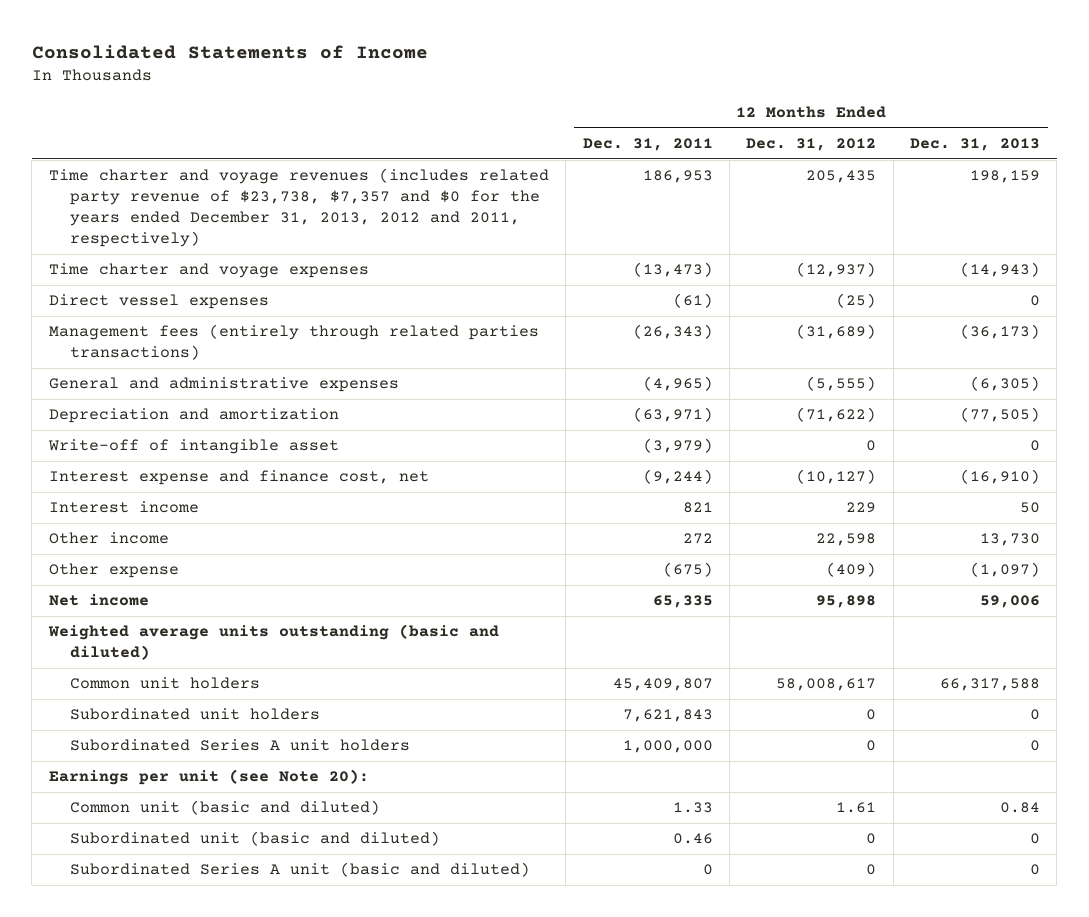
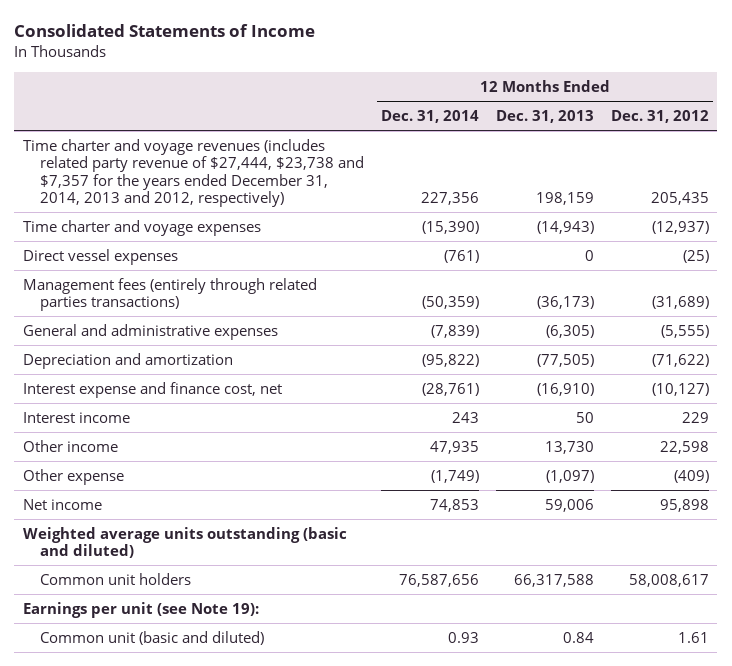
[582,138,713,152] Dec. 31, 2011 -> none
none -> [380,110,479,124] Dec. 31, 2014
[48,168,549,248] Time charter and voyage revenues (includes related party revenue of $23,738, $7,357 and $0 for the years ended December 31, 2013, 2012 and 2011, respectively) -> [22,138,365,207] Time charter and voyage revenues (includes related party revenue of $27,444, $23,738 and $7,357 for the years ended December 31, 2014, 2013 and 2012, respectively)
[47,439,339,455] Write-off of intangible asset -> none
[69,708,320,721] Subordinated unit holders -> none
[69,739,410,752] Subordinated Series A unit holders -> none
[48,769,369,786] Earnings per unit (see Note 20): -> [22,601,259,618] Earnings per unit (see Note 19):
[69,831,440,847] Subordinated unit (basic and diluted) -> none
[69,862,530,878] Subordinated Series A unit (basic and diluted) -> none

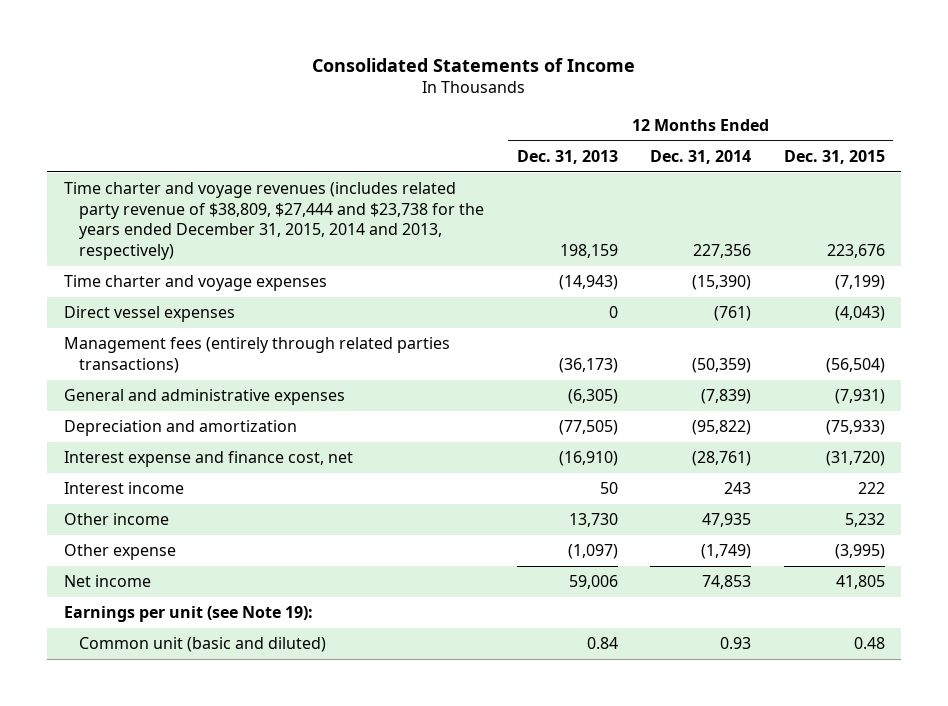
[610,110,709,124] Dec. 31, 2012 -> none
none -> [783,149,885,164] Dec. 31, 2015
[22,138,365,207] Time charter and voyage revenues (includes related party revenue of $27,444, $23,738 and $7,357 for the years ended December 31, 2014, 2013 and 2012, respectively) -> [63,182,485,260] Time charter and voyage revenues (includes related party revenue of $38,809, $27,444 and $23,738 for the years ended December 31, 2015, 2014 and 2013, respectively)
[22,526,347,559] Weighted average units outstanding (basic and diluted) -> none
[40,572,192,585] Common unit holders -> none

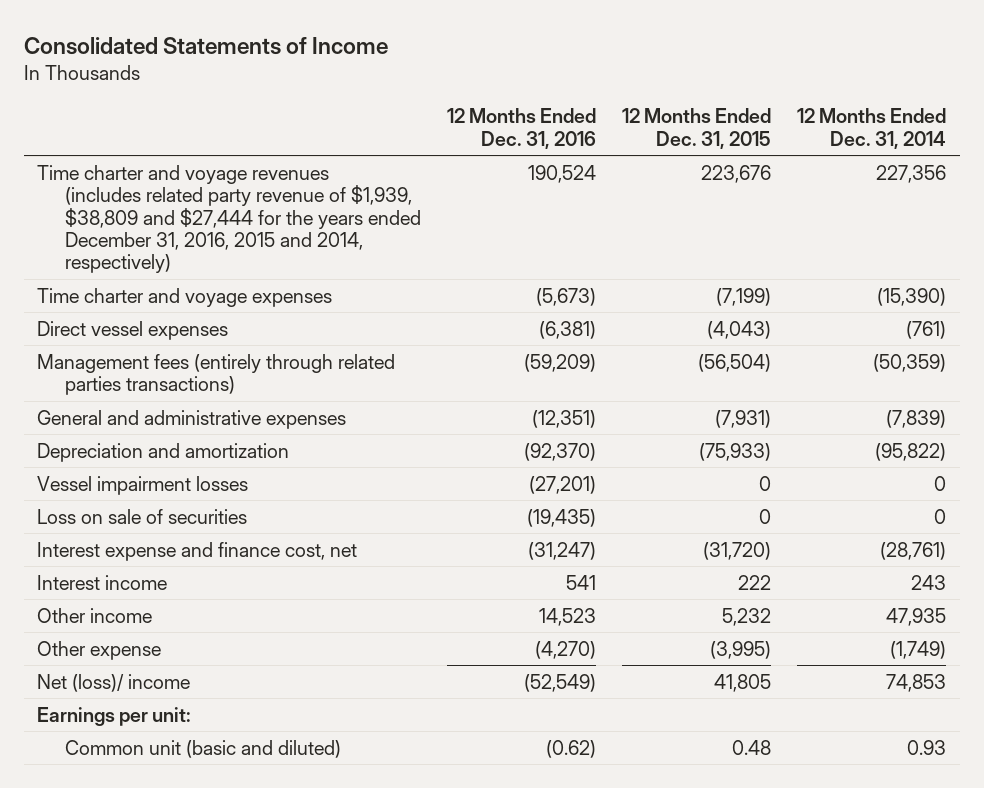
[516,149,618,164] Dec. 31, 2013 -> none
none -> [446,108,596,149] 12 Months Ended Dec. 31, 2016
[63,182,485,260] Time charter and voyage revenues (includes related party revenue of $38,809, $27,444 and $23,738 for the years ended December 31, 2015, 2014 and 2013, respectively) -> [37,164,421,274] Time charter and voyage revenues (includes related party revenue of $1,939, $38,809 and $27,444 for the years ended December 31, 2016, 2015 and 2014, respectively)
none -> [37,475,249,495] Vessel impairment losses
none -> [37,508,248,524] Loss on sale of securities
[63,575,151,588] Net income -> [37,673,191,692] Net (loss)/ income
[63,606,313,623] Earnings per unit (see Note 19): -> [37,706,192,726] Earnings per unit:

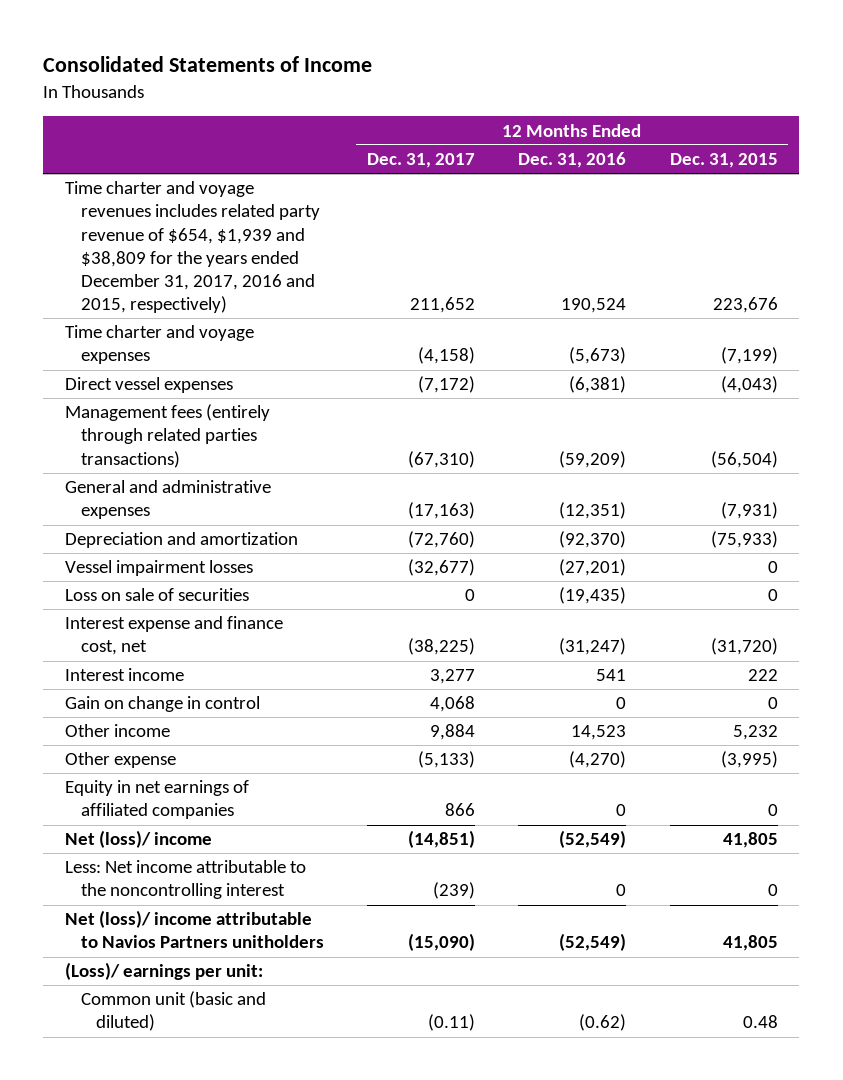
[797,108,947,149] 12 Months Ended Dec. 31, 2014 -> none
none -> [367,153,476,169] Dec. 31, 2017
[37,164,421,274] Time charter and voyage revenues (includes related party revenue of $1,939, $38,809 and $27,444 for the years ended December 31, 2016, 2015 and 2014, respectively) -> [65,181,320,313] Time charter and voyage revenues includes related party revenue of $654, $1,939 and $38,809 for the years ended December 31, 2017, 2016 and 2015, respectively)
none -> [65,696,261,713] Gain on change in control
none -> [65,780,250,820] Equity in net earnings of affiliated companies
none -> [65,860,307,900] Less: Net income attributable to the noncontrolling interest
none -> [65,910,324,949] Net (loss)/ income attributable to Navios Partners unitholders
[37,706,192,726] Earnings per unit: -> [65,962,264,981] (Loss)/ earnings per unit:

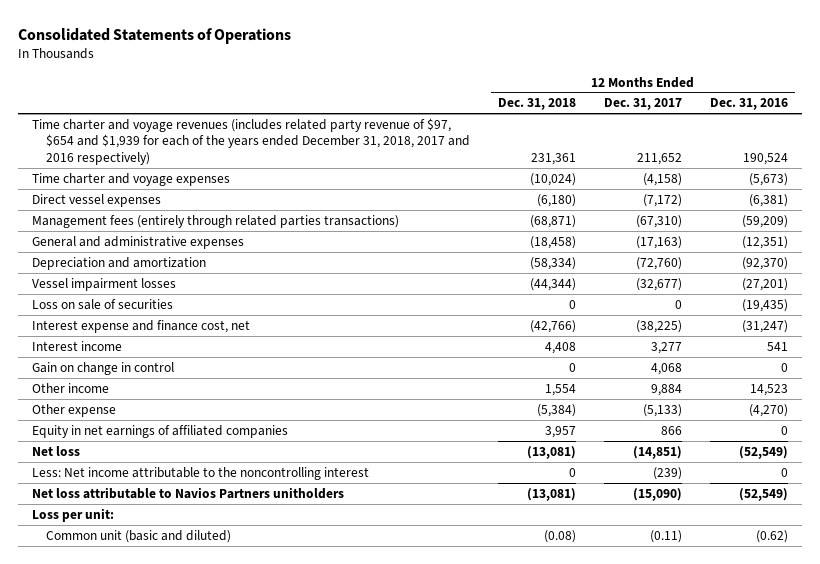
[43,56,373,73] Consolidated Statements of Income -> [18,27,292,44] Consolidated Statements of Operations
[669,153,778,169] Dec. 31, 2015 -> none
none -> [497,98,576,111] Dec. 31, 2018
[65,181,320,313] Time charter and voyage revenues includes related party revenue of $654, $1,939 and $38,809 for the years ended December 31, 2017, 2016 and 2015, respectively) -> [32,117,470,166] Time charter and voyage revenues (includes related party revenue of $97, $654 and $1,939 for each of the years ended December 31, 2018, 2017 and 2016 respectively)
[65,830,213,849] Net (loss)/ income -> [32,445,81,456] Net loss
[65,910,324,949] Net (loss)/ income attributable to Navios Partners unitholders -> [32,486,345,499] Net loss attributable to Navios Partners unitholders
[65,962,264,981] (Loss)/ earnings per unit: -> [32,507,115,522] Loss per unit:

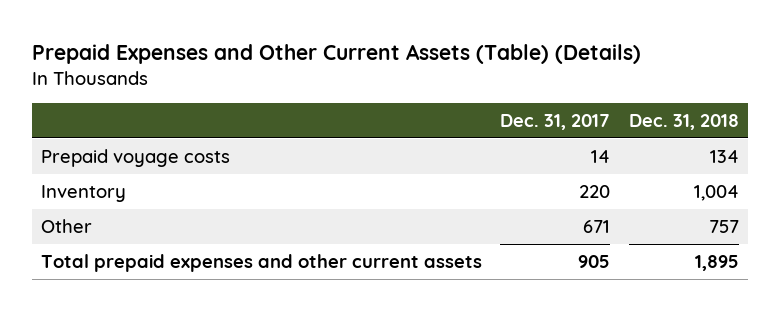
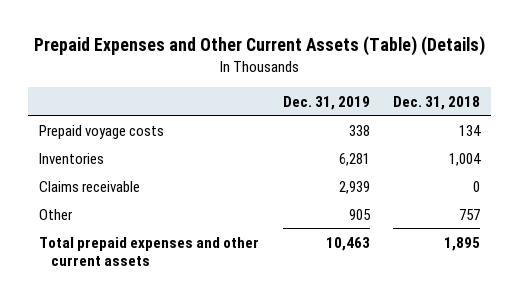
[500,113,611,130] Dec. 31, 2017 -> none
none -> [282,95,370,110] Dec. 31, 2019
[40,184,126,202] Inventory -> [39,152,105,164] Inventories
none -> [39,180,141,192] Claims receivable

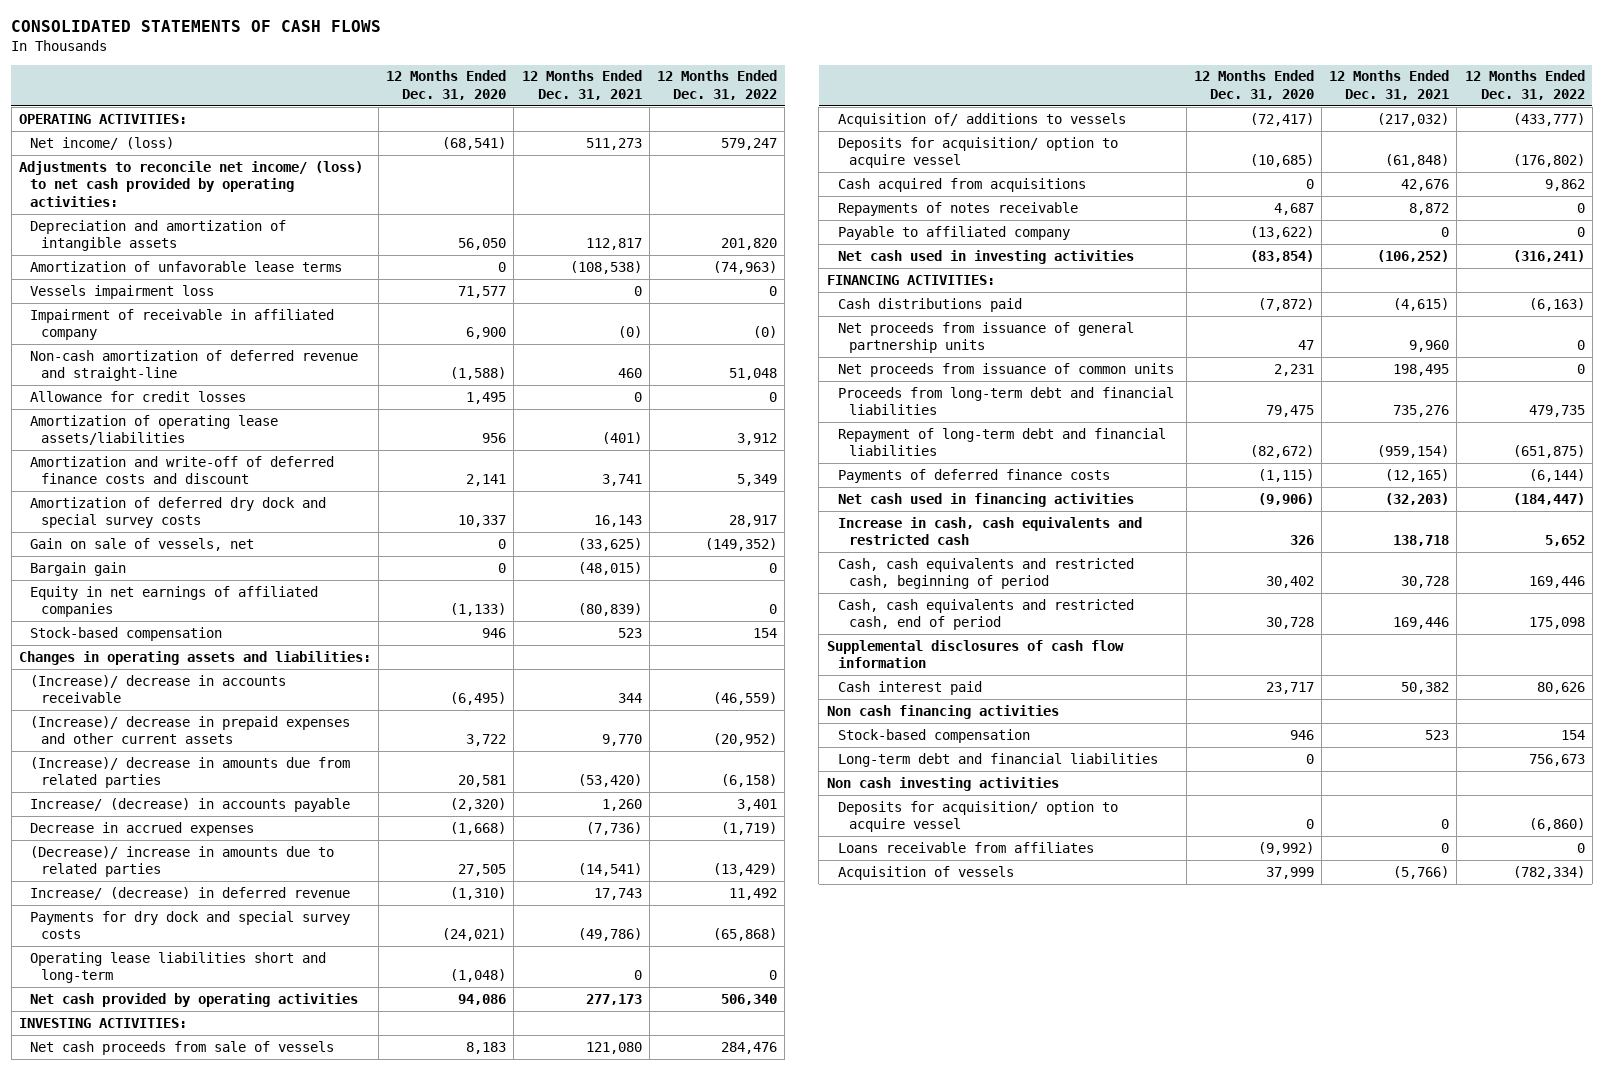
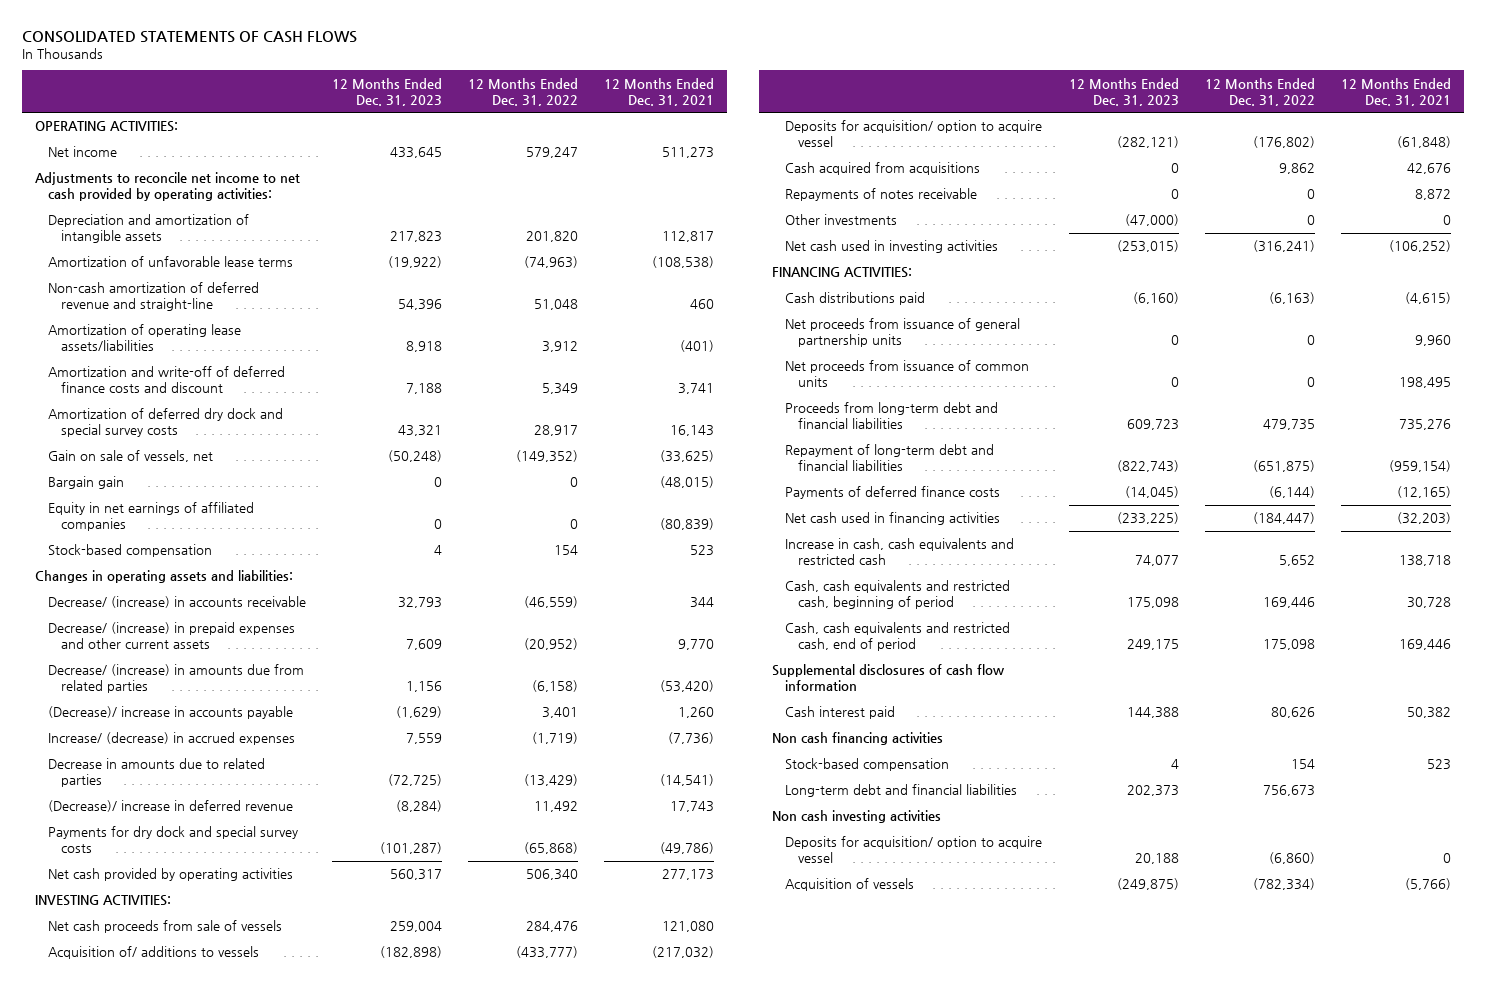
[386,70,507,101] 12 Months Ended Dec. 31, 2020 -> none
none -> [331,77,442,106] 12 Months Ended Dec. 31, 2023
[30,136,175,150] Net income/ (loss) -> [47,146,117,158] Net income
[18,160,363,208] Adjustments to reconcile net income/ (loss) to net cash provided by operating activities: -> [34,172,300,202] Adjustments to reconcile net income to net cash provided by operating activities:
[30,284,215,299] Vessels impairment loss -> none
[30,308,335,341] Impairment of receivable in affiliated company -> none
[30,390,247,402] Allowance for credit losses -> none
[30,674,287,704] (Increase)/ decrease in accounts receivable -> [47,596,306,609] Decrease/ (increase) in accounts receivable
[30,715,351,745] (Increase)/ decrease in prepaid expenses and other current assets -> [47,622,295,650] Decrease/ (increase) in prepaid expenses and other current assets
[30,756,351,789] (Increase)/ decrease in amounts due from related parties -> [47,664,304,694] Decrease/ (increase) in amounts due from related parties
[30,797,351,812] Increase/ (decrease) in accounts payable -> [47,706,293,720] (Decrease)/ increase in accounts payable
[30,821,255,836] Decrease in accrued expenses -> [47,732,295,746] Increase/ (decrease) in accrued expenses
[30,845,335,878] (Decrease)/ increase in amounts due to related parties -> [47,758,265,788] Decrease in amounts due to related parties
[30,886,351,900] Increase/ (decrease) in deferred revenue -> [47,800,293,813] (Decrease)/ increase in deferred revenue
[30,951,327,984] Operating lease liabilities short and long-term -> none
[837,225,1070,240] Payable to affiliated company -> none
none -> [784,214,897,226] Other investments
[837,841,1094,853] Loans receivable from affiliates -> none

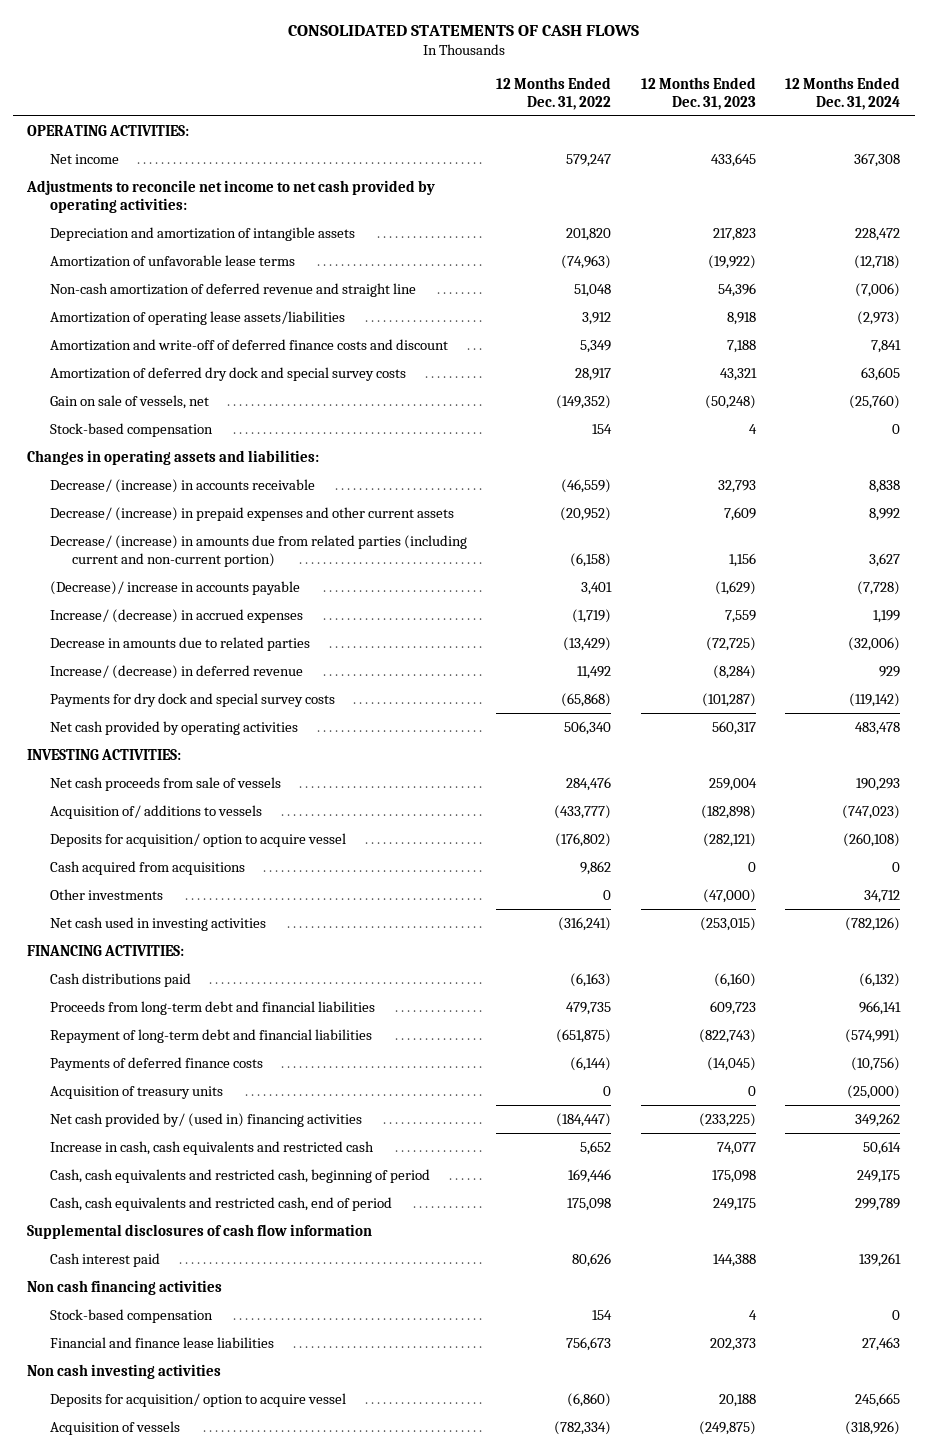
[604,77,715,106] 12 Months Ended Dec. 31, 2021 -> none
none -> [785,76,901,110] 12 Months Ended Dec. 31, 2024
[47,282,259,312] Non-cash amortization of deferred revenue and straight-line -> [49,282,416,297] Non-cash amortization of deferred revenue and straight line
[47,476,124,490] Bargain gain -> none
[47,502,254,532] Equity in net earnings of affiliated companies -> none
[47,664,304,694] Decrease/ (increase) in amounts due from related parties -> [49,534,467,568] Decrease/ (increase) in amounts due from related parties (including current and non-current portion)
[47,800,293,813] (Decrease)/ increase in deferred revenue -> [49,664,303,679] Increase/ (decrease) in deferred revenue
[784,188,977,202] Repayments of notes receivable -> none
[784,318,1020,348] Net proceeds from issuance of general partnership units -> none
[784,360,1029,388] Net proceeds from issuance of common units -> none
none -> [49,1085,223,1099] Acquisition of treasury units
[784,512,1000,526] Net cash used in financing activities -> [49,1112,362,1127] Net cash provided by/ (used in) financing activities
[784,784,1017,798] Long-term debt and financial liabilities -> [49,1336,274,1348] Financial and finance lease liabilities

